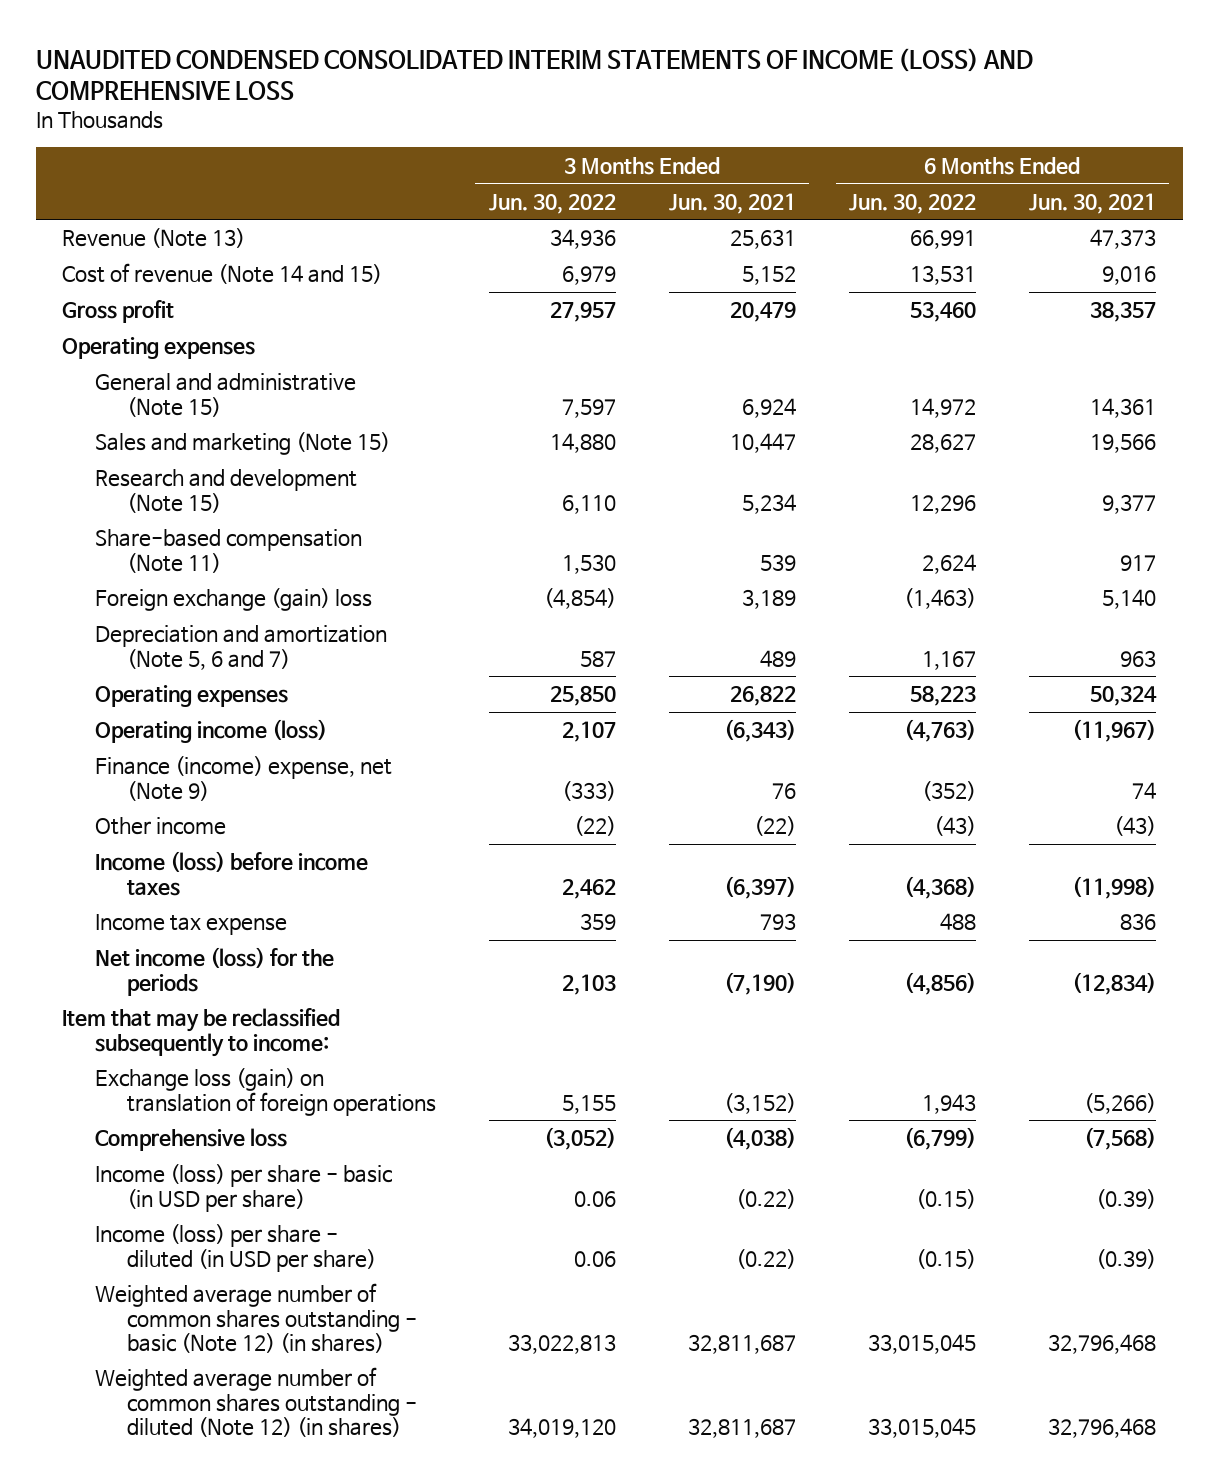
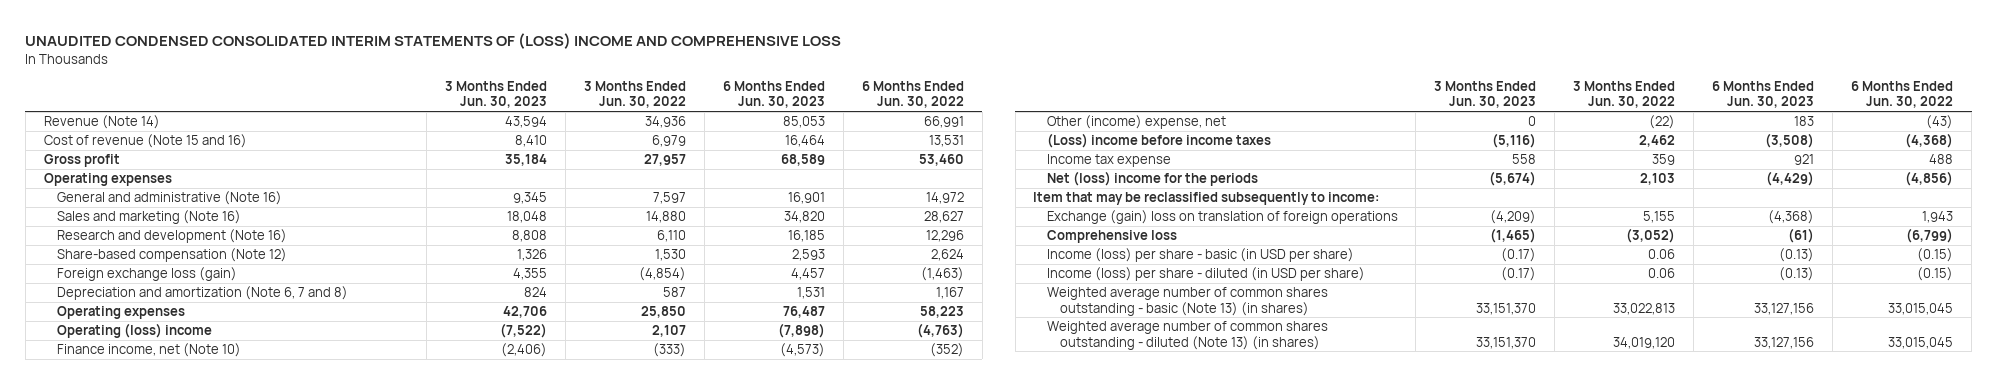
[35,47,1033,101] UNAUDITED CONDENSED CONSOLIDATED INTERIM STATEMENTS OF INCOME (LOSS) AND COMPREHENSIVE LOSS -> [25,32,842,49] UNAUDITED CONDENSED CONSOLIDATED INTERIM STATEMENTS OF (LOSS) INCOME AND COMPREHENSIVE LOSS
[668,192,796,214] Jun. 30, 2021 -> none
[1029,192,1157,214] Jun. 30, 2021 -> none
none -> [444,80,547,109] 3 Months Ended Jun. 30, 2023
none -> [722,80,825,109] 6 Months Ended Jun. 30, 2023
[62,228,246,249] Revenue (Note 13) -> [43,115,160,130] Revenue (Note 14)
[62,263,383,285] Cost of revenue (Note 14 and 15) -> [43,134,247,149] Cost of revenue (Note 15 and 16)
[94,373,356,417] General and administrative (Note 15) -> [56,191,282,206] General and administrative (Note 16)
[94,432,390,456] Sales and marketing (Note 15) -> [56,210,241,225] Sales and marketing (Note 16)
[94,469,357,513] Research and development (Note 15) -> [56,229,287,244] Research and development (Note 16)
[94,529,362,573] Share-based compensation (Note 11) -> [56,248,287,263] Share-based compensation (Note 12)
[94,588,372,612] Foreign exchange (gain) loss -> [56,267,237,282] Foreign exchange loss (gain)
[94,625,387,670] Depreciation and amortization (Note 5, 6 and 7) -> [56,286,348,301] Depreciation and amortization (Note 6, 7 and 8)
[94,719,327,744] Operating income (loss) -> [56,323,212,339] Operating (loss) income
[94,756,392,801] Finance (income) expense, net (Note 9) -> [56,343,241,358] Finance income, net (Note 10)
[94,817,226,836] Other income -> [1046,115,1226,130] Other (income) expense, net
[94,851,368,896] Income (loss) before income taxes -> [1046,133,1271,149] (Loss) income before income taxes
[94,947,334,996] Net income (loss) for the periods -> [1046,171,1258,187] Net (loss) income for the periods
[94,1068,436,1116] Exchange loss (gain) on translation of foreign operations -> [1046,210,1398,225] Exchange (gain) loss on translation of foreign operations
[94,1283,417,1353] Weighted average number of common shares outstanding - basic (Note 12) (in shares) -> [1046,287,1328,316] Weighted average number of common shares outstanding - basic (Note 13) (in shares)
[94,1367,417,1437] Weighted average number of common shares outstanding - diluted (Note 12) (in shares) -> [1046,321,1328,350] Weighted average number of common shares outstanding - diluted (Note 13) (in shares)

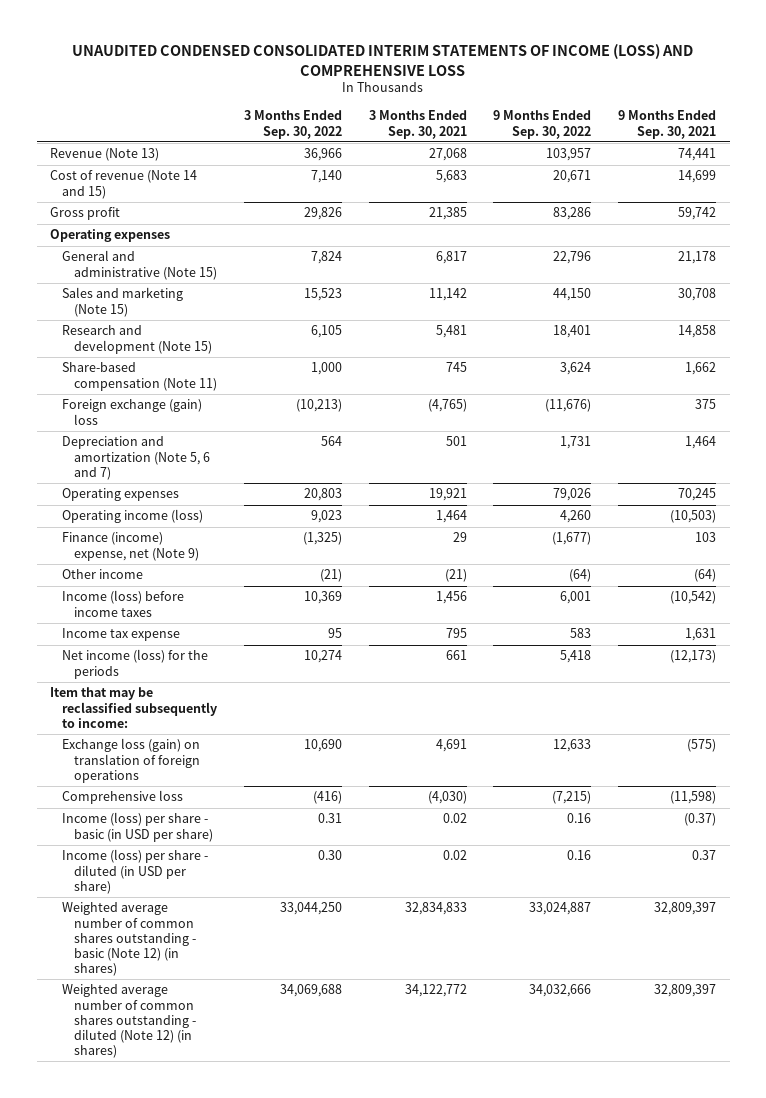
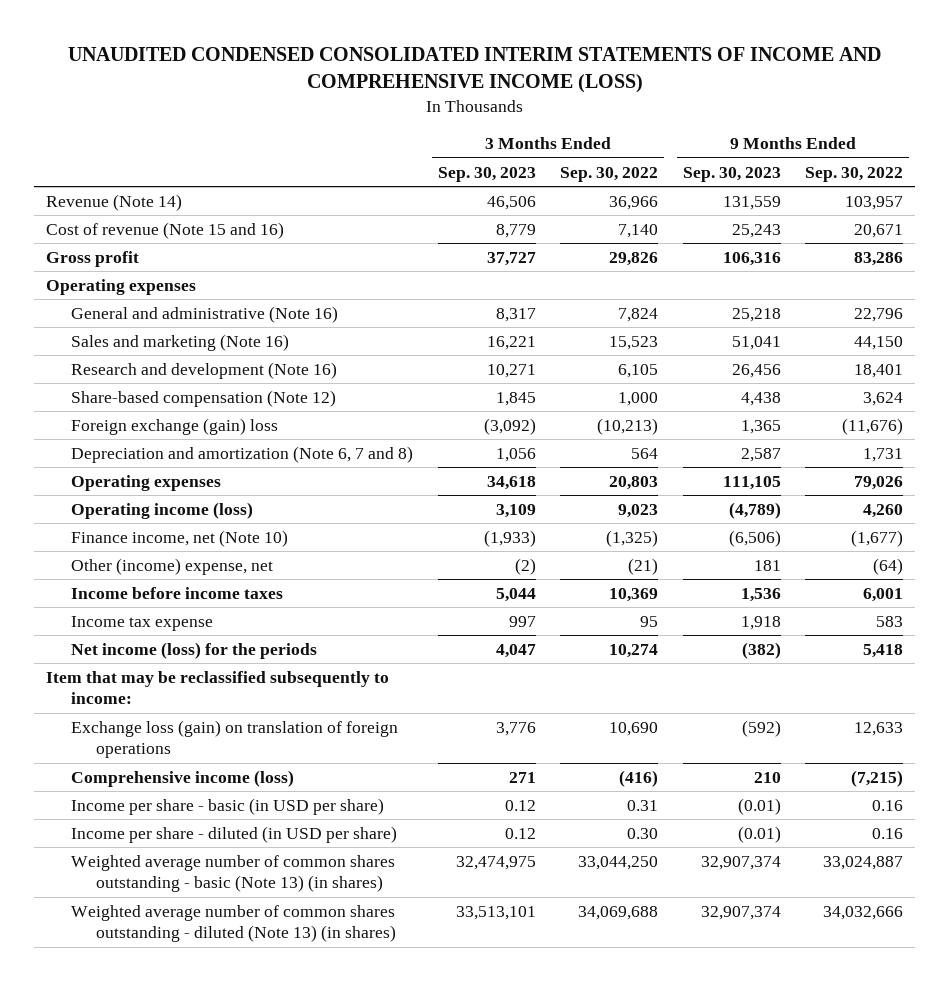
[72,44,694,76] UNAUDITED CONDENSED CONSOLIDATED INTERIM STATEMENTS OF INCOME (LOSS) AND COMPREHENSIVE LOSS -> [67,47,881,94] UNAUDITED CONDENSED CONSOLIDATED INTERIM STATEMENTS OF INCOME AND COMPREHENSIVE INCOME (LOSS)
[368,110,467,139] 3 Months Ended Sep. 30, 2021 -> none
[618,110,717,139] 9 Months Ended Sep. 30, 2021 -> none
none -> [437,166,536,182] Sep. 30, 2023
none -> [682,166,781,182] Sep. 30, 2023
[50,148,160,162] Revenue (Note 13) -> [46,193,183,211] Revenue (Note 14)
[50,170,198,199] Cost of revenue (Note 14 and 15) -> [46,221,285,239] Cost of revenue (Note 15 and 16)
[61,250,217,280] General and administrative (Note 15) -> [71,305,339,323] General and administrative (Note 16)
[61,287,183,317] Sales and marketing (Note 15) -> [71,333,290,351] Sales and marketing (Note 16)
[61,325,212,354] Research and development (Note 15) -> [71,361,338,379] Research and development (Note 16)
[61,362,217,391] Share-based compensation (Note 11) -> [71,389,337,407] Share-based compensation (Note 12)
[61,436,210,480] Depreciation and amortization (Note 5, 6 and 7) -> [71,445,414,463] Depreciation and amortization (Note 6, 7 and 8)
[61,532,199,561] Finance (income) expense, net (Note 9) -> [71,529,289,547] Finance income, net (Note 10)
[61,569,143,580] Other income -> [71,557,274,575] Other (income) expense, net
[61,590,184,617] Income (loss) before income taxes -> [71,586,284,599] Income before income taxes
[61,790,183,805] Comprehensive loss -> [71,769,295,787] Comprehensive income (loss)
[61,812,213,842] Income (loss) per share - basic (in USD per share) -> [71,797,385,815] Income per share - basic (in USD per share)
[61,849,208,894] Income (loss) per share - diluted (in USD per share) -> [71,825,398,843] Income per share - diluted (in USD per share)
[61,902,196,976] Weighted average number of common shares outstanding - basic (Note 12) (in shares) -> [71,854,396,893] Weighted average number of common shares outstanding - basic (Note 13) (in shares)
[61,984,196,1058] Weighted average number of common shares outstanding - diluted (Note 12) (in shares) -> [71,904,397,943] Weighted average number of common shares outstanding - diluted (Note 13) (in shares)

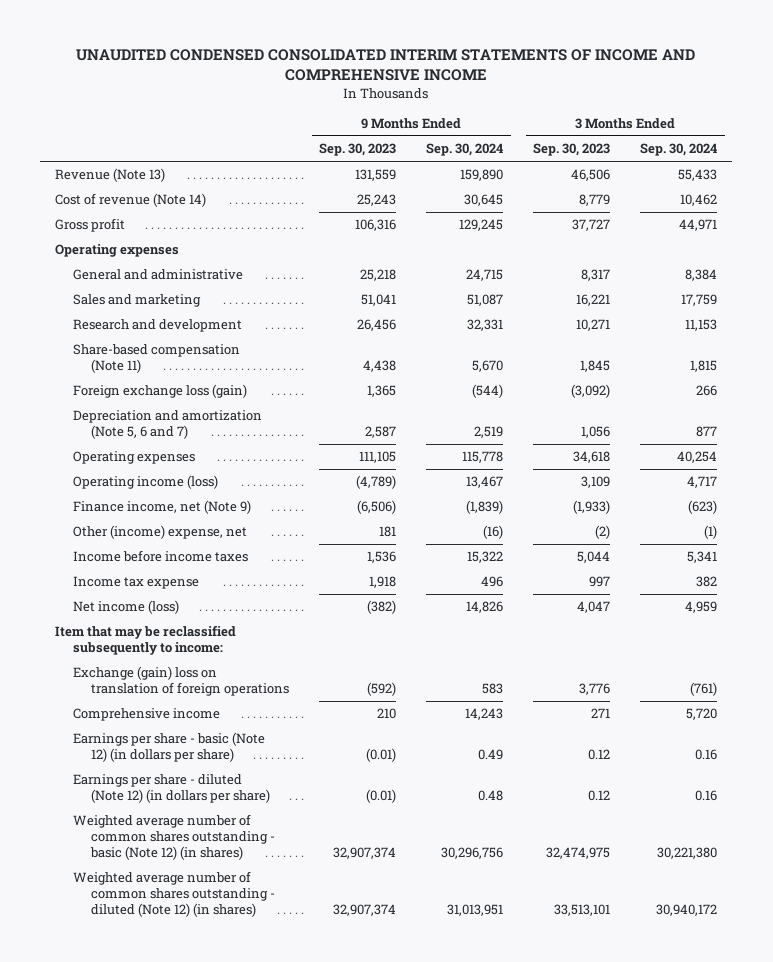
[67,47,881,94] UNAUDITED CONDENSED CONSOLIDATED INTERIM STATEMENTS OF INCOME AND COMPREHENSIVE INCOME (LOSS) -> [76,49,696,82] UNAUDITED CONDENSED CONSOLIDATED INTERIM STATEMENTS OF INCOME AND COMPREHENSIVE INCOME
[560,166,659,182] Sep. 30, 2022 -> none
[805,166,904,182] Sep. 30, 2022 -> none
none -> [426,143,504,157] Sep. 30, 2024
none -> [640,143,718,157] Sep. 30, 2024
[46,193,183,211] Revenue (Note 14) -> [55,168,166,183] Revenue (Note 13)
[46,221,285,239] Cost of revenue (Note 15 and 16) -> [55,193,207,208] Cost of revenue (Note 14)
[71,305,339,323] General and administrative (Note 16) -> [73,269,244,281] General and administrative
[71,333,290,351] Sales and marketing (Note 16) -> [73,294,202,308] Sales and marketing
[71,361,338,379] Research and development (Note 16) -> [73,319,243,333] Research and development
[71,389,337,407] Share-based compensation (Note 12) -> [73,344,241,374] Share-based compensation (Note 11)
[71,417,279,435] Foreign exchange (gain) loss -> [73,384,248,399] Foreign exchange loss (gain)
[71,445,414,463] Depreciation and amortization (Note 6, 7 and 8) -> [73,410,263,440] Depreciation and amortization (Note 5, 6 and 7)
[71,529,289,547] Finance income, net (Note 10) -> [73,500,252,515] Finance income, net (Note 9)
[71,641,318,659] Net income (loss) for the periods -> [73,600,180,615] Net income (loss)
[71,719,399,759] Exchange loss (gain) on translation of foreign operations -> [73,666,290,697] Exchange (gain) loss on translation of foreign operations
[71,769,295,787] Comprehensive income (loss) -> [73,708,221,722] Comprehensive income
[71,797,385,815] Income per share - basic (in USD per share) -> [73,732,266,763] Earnings per share - basic (Note 12) (in dollars per share)
[71,825,398,843] Income per share - diluted (in USD per share) -> [73,774,271,804] Earnings per share - diluted (Note 12) (in dollars per share)
[71,854,396,893] Weighted average number of common shares outstanding - basic (Note 13) (in shares) -> [73,814,276,861] Weighted average number of common shares outstanding - basic (Note 12) (in shares)
[71,904,397,943] Weighted average number of common shares outstanding - diluted (Note 13) (in shares) -> [73,871,276,918] Weighted average number of common shares outstanding - diluted (Note 12) (in shares)

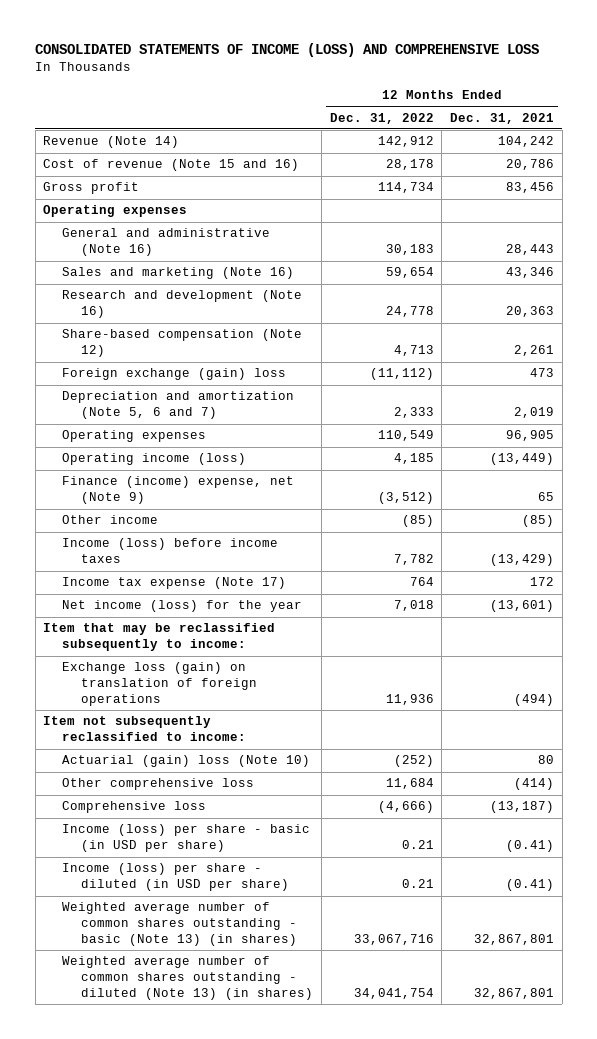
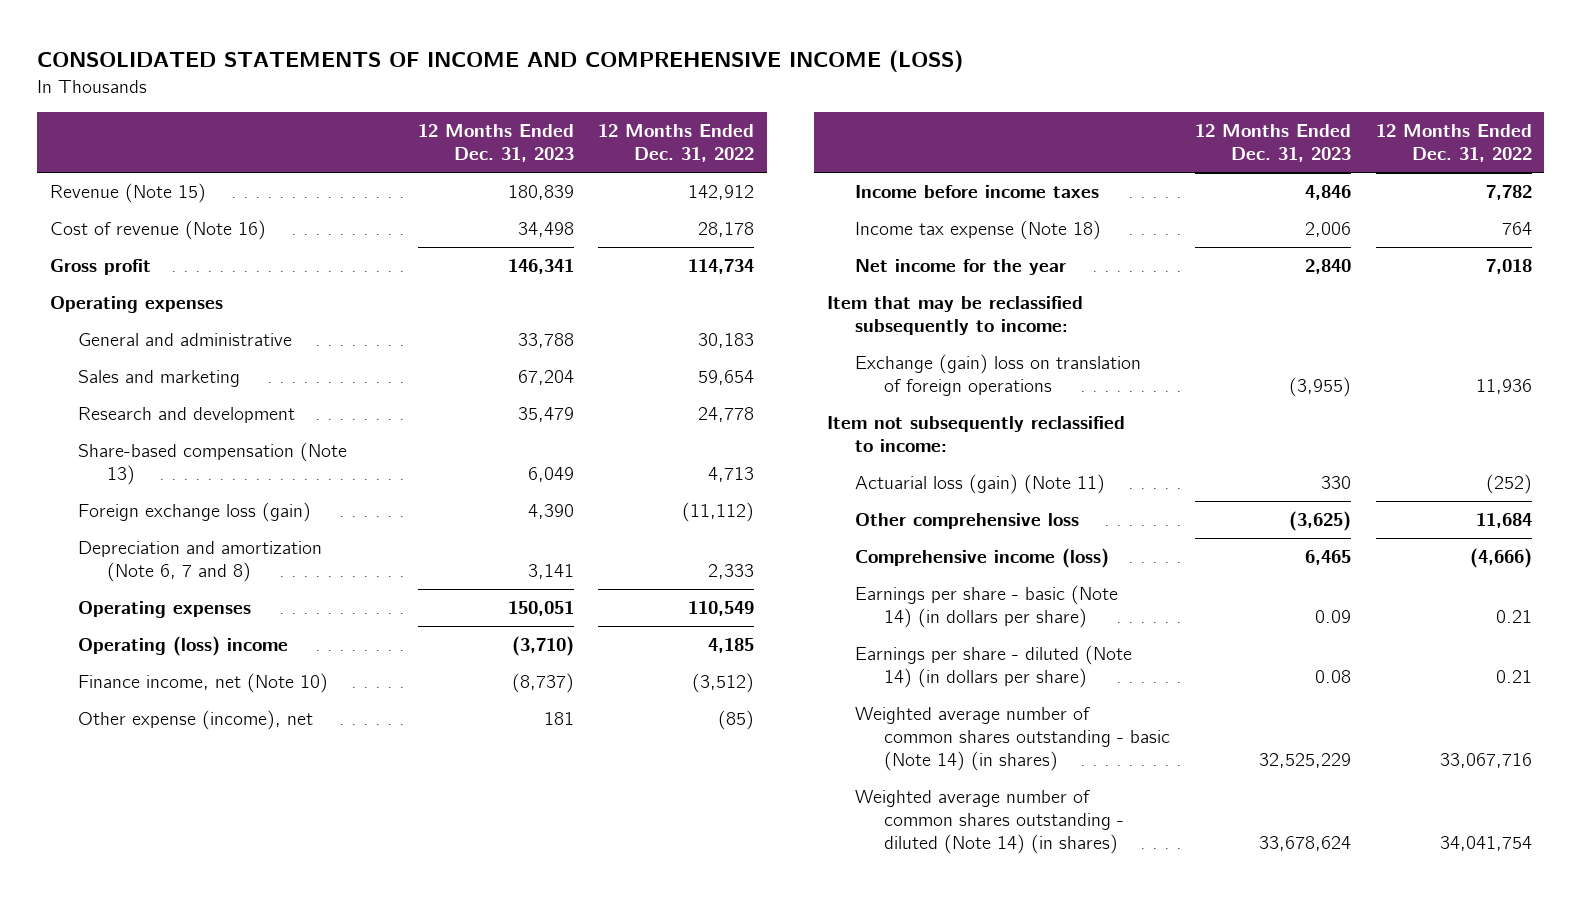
[35,43,540,58] CONSOLIDATED STATEMENTS OF INCOME (LOSS) AND COMPREHENSIVE LOSS -> [37,49,964,72] CONSOLIDATED STATEMENTS OF INCOME AND COMPREHENSIVE INCOME (LOSS)
[450,112,555,124] Dec. 31, 2021 -> none
none -> [417,123,574,162] 12 Months Ended Dec. 31, 2023
[43,136,180,149] Revenue (Note 14) -> [49,183,206,204] Revenue (Note 15)
[43,159,300,172] Cost of revenue (Note 15 and 16) -> [49,220,266,241] Cost of revenue (Note 16)
[62,228,271,257] General and administrative (Note 16) -> [78,333,293,347] General and administrative
[62,267,295,280] Sales and marketing (Note 16) -> [78,370,241,388] Sales and marketing
[62,290,303,319] Research and development (Note 16) -> [78,407,296,424] Research and development
[62,329,303,358] Share-based compensation (Note 12) -> [78,442,348,486] Share-based compensation (Note 13)
[62,368,287,381] Foreign exchange (gain) loss -> [78,502,312,523] Foreign exchange loss (gain)
[62,391,295,420] Depreciation and amortization (Note 5, 6 and 7) -> [78,541,323,583] Depreciation and amortization (Note 6, 7 and 8)
[62,453,247,466] Operating income (loss) -> [78,636,289,657] Operating (loss) income
[62,476,295,505] Finance (income) expense, net (Note 9) -> [78,673,329,694] Finance income, net (Note 10)
[62,515,159,525] Other income -> [78,710,314,731] Other expense (income), net
[62,538,279,564] Income (loss) before income taxes -> [855,185,1100,199] Income before income taxes
[62,577,287,590] Income tax expense (Note 17) -> [855,220,1102,241] Income tax expense (Note 18)
[62,600,303,613] Net income (loss) for the year -> [855,259,1067,276] Net income for the year
[62,662,258,707] Exchange loss (gain) on translation of foreign operations -> [855,354,1142,397] Exchange (gain) loss on translation of foreign operations
[62,755,311,768] Actuarial (gain) loss (Note 10) -> [855,474,1106,495] Actuarial loss (gain) (Note 11)
[62,801,207,814] Comprehensive loss -> [855,548,1110,569] Comprehensive income (loss)
[62,824,311,853] Income (loss) per share - basic (in USD per share) -> [855,585,1119,629] Earnings per share - basic (Note 14) (in dollars per share)
[62,863,290,892] Income (loss) per share - diluted (in USD per share) -> [855,645,1133,689] Earnings per share - diluted (Note 14) (in dollars per share)
[62,902,298,947] Weighted average number of common shares outstanding - basic (Note 13) (in shares) -> [855,707,1171,772] Weighted average number of common shares outstanding - basic (Note 14) (in shares)
[62,956,314,1001] Weighted average number of common shares outstanding - diluted (Note 13) (in shares) -> [855,790,1125,855] Weighted average number of common shares outstanding - diluted (Note 14) (in shares)

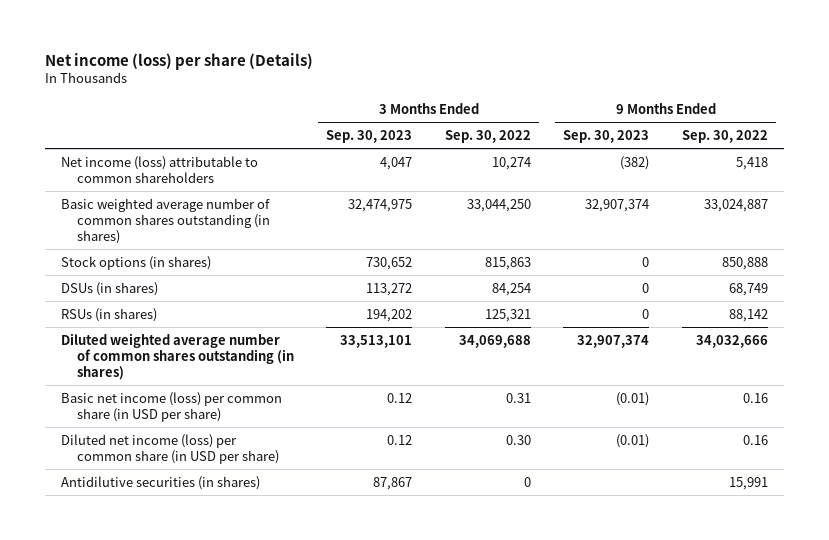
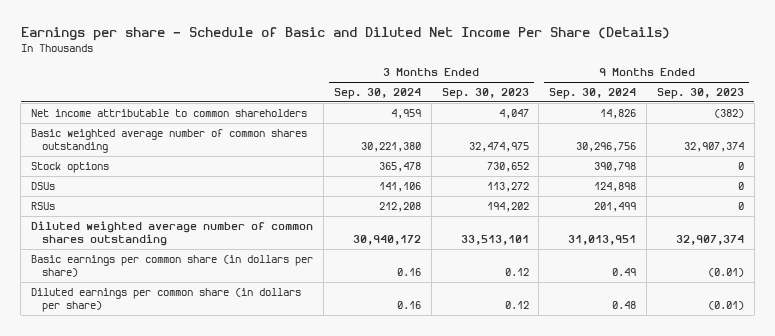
[45,52,314,70] Net income (loss) per share (Details) -> [20,27,670,42] Earnings per share - Schedule of Basic and Diluted Net Income Per Share (Details)
[444,130,531,144] Sep. 30, 2022 -> none
[681,130,768,144] Sep. 30, 2022 -> none
none -> [333,88,421,100] Sep. 30, 2024
none -> [549,88,637,100] Sep. 30, 2024
[61,475,261,490] Antidilutive securities (in shares) -> none
[61,155,259,183] Net income (loss) attributable to common shareholders -> [31,108,308,117] Net income attributable to common shareholders
[61,197,271,244] Basic weighted average number of common shares outstanding (in shares) -> [31,128,308,153] Basic weighted average number of common shares outstanding
[61,255,212,270] Stock options (in shares) -> [31,161,110,173] Stock options
[61,281,159,296] DSUs (in shares) -> [31,181,56,190] DSUs
[61,307,158,322] RSUs (in shares) -> [31,201,56,210] RSUs
[61,332,294,380] Diluted weighted average number of common shares outstanding (in shares) -> [31,220,314,246] Diluted weighted average number of common shares outstanding
[61,391,283,422] Basic net income (loss) per common share (in USD per share) -> [31,254,314,277] Basic earnings per common share (in dollars per share)
[61,433,279,464] Diluted net income (loss) per common share (in USD per share) -> [31,287,302,312] Diluted earnings per common share (in dollars per share)

